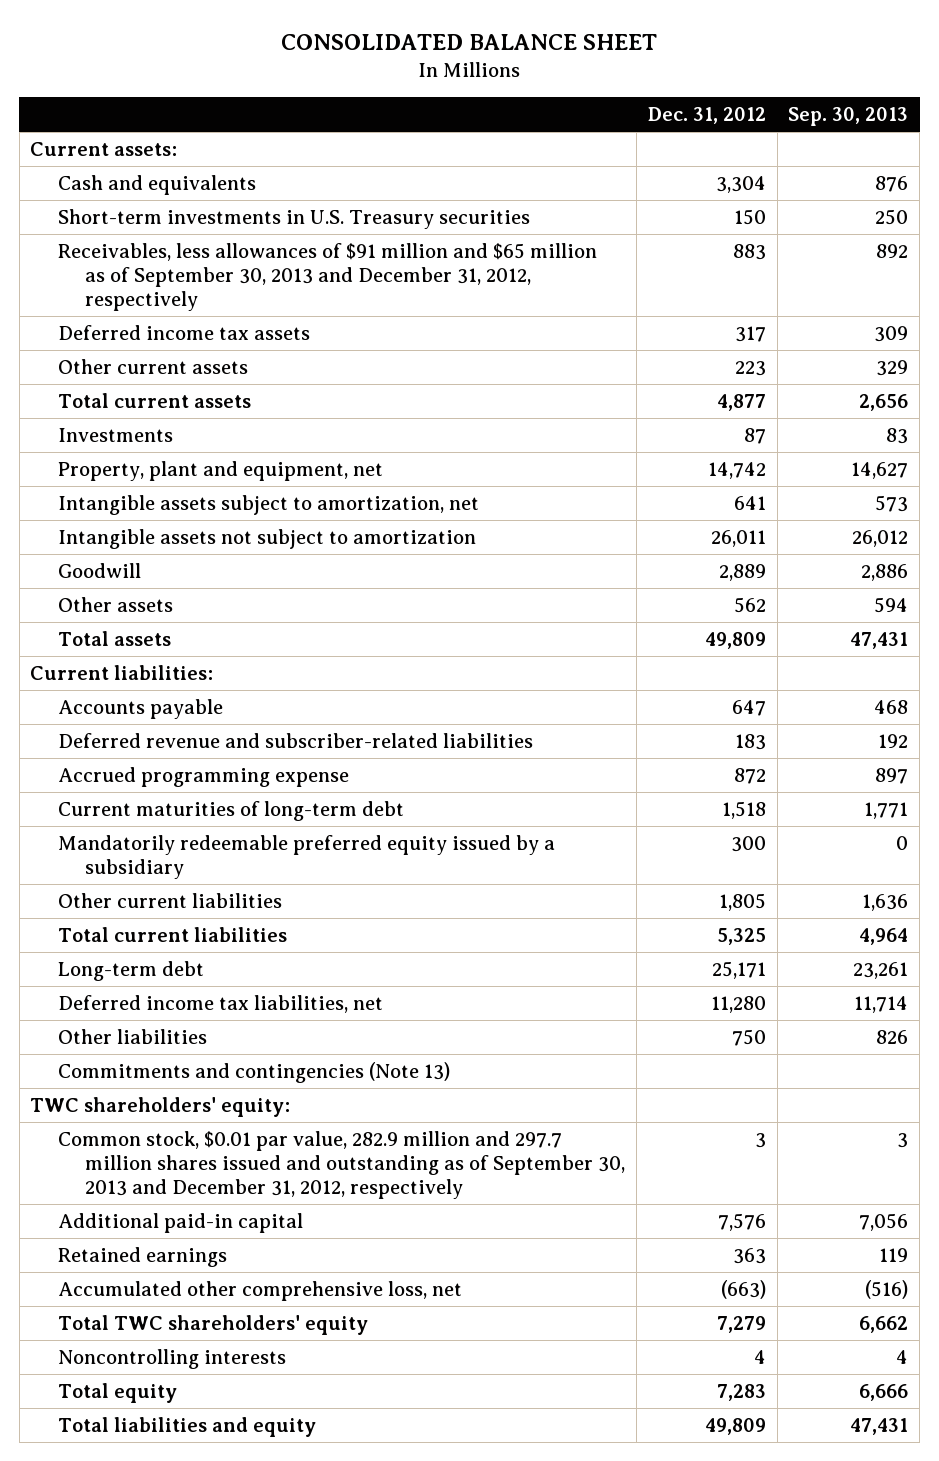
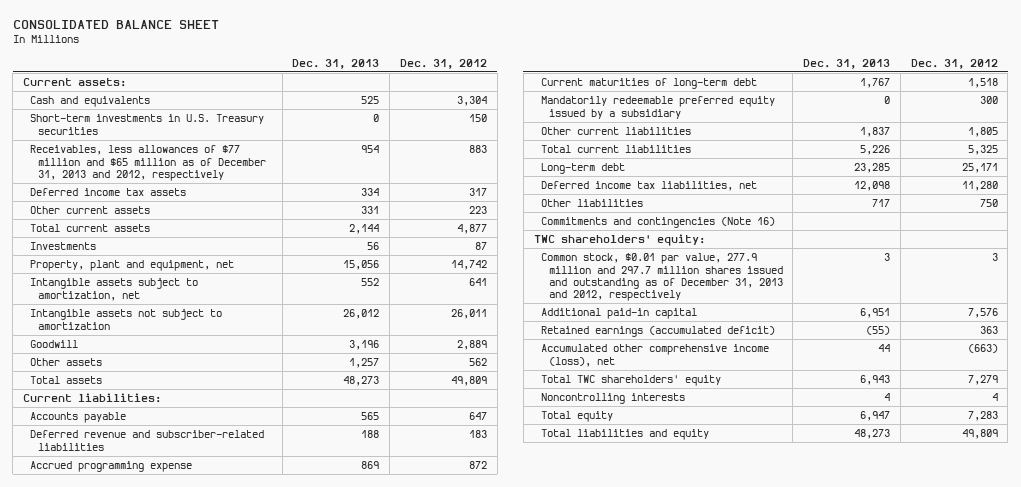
[788,107,909,127] Sep. 30, 2013 -> none
none -> [292,58,380,69] Dec. 31, 2013
[57,242,597,312] Receivables, less allowances of $91 million and $65 million as of September 30, 2013 and December 31, 2012, respectively -> [30,145,267,181] Receivables, less allowances of $77 million and $65 million as of December 31, 2013 and 2012, respectively
[57,1061,450,1083] Commitments and contingencies (Note 13) -> [541,217,776,229] Commitments and contingencies (Note 16)
[57,1130,626,1200] Common stock, $0.01 par value, 282.9 million and 297.7 million shares issued and outstanding as of September 30, 2013 and December 31, 2012, respectively -> [541,253,783,302] Common stock, $0.01 par value, 277.9 million and 297.7 million shares issued and outstanding as of December 31, 2013 and 2012, respectively
[57,1246,227,1267] Retained earnings -> [541,326,776,338] Retained earnings (accumulated deficit)
[57,1280,462,1301] Accumulated other comprehensive loss, net -> [541,344,770,367] Accumulated other comprehensive income (loss), net

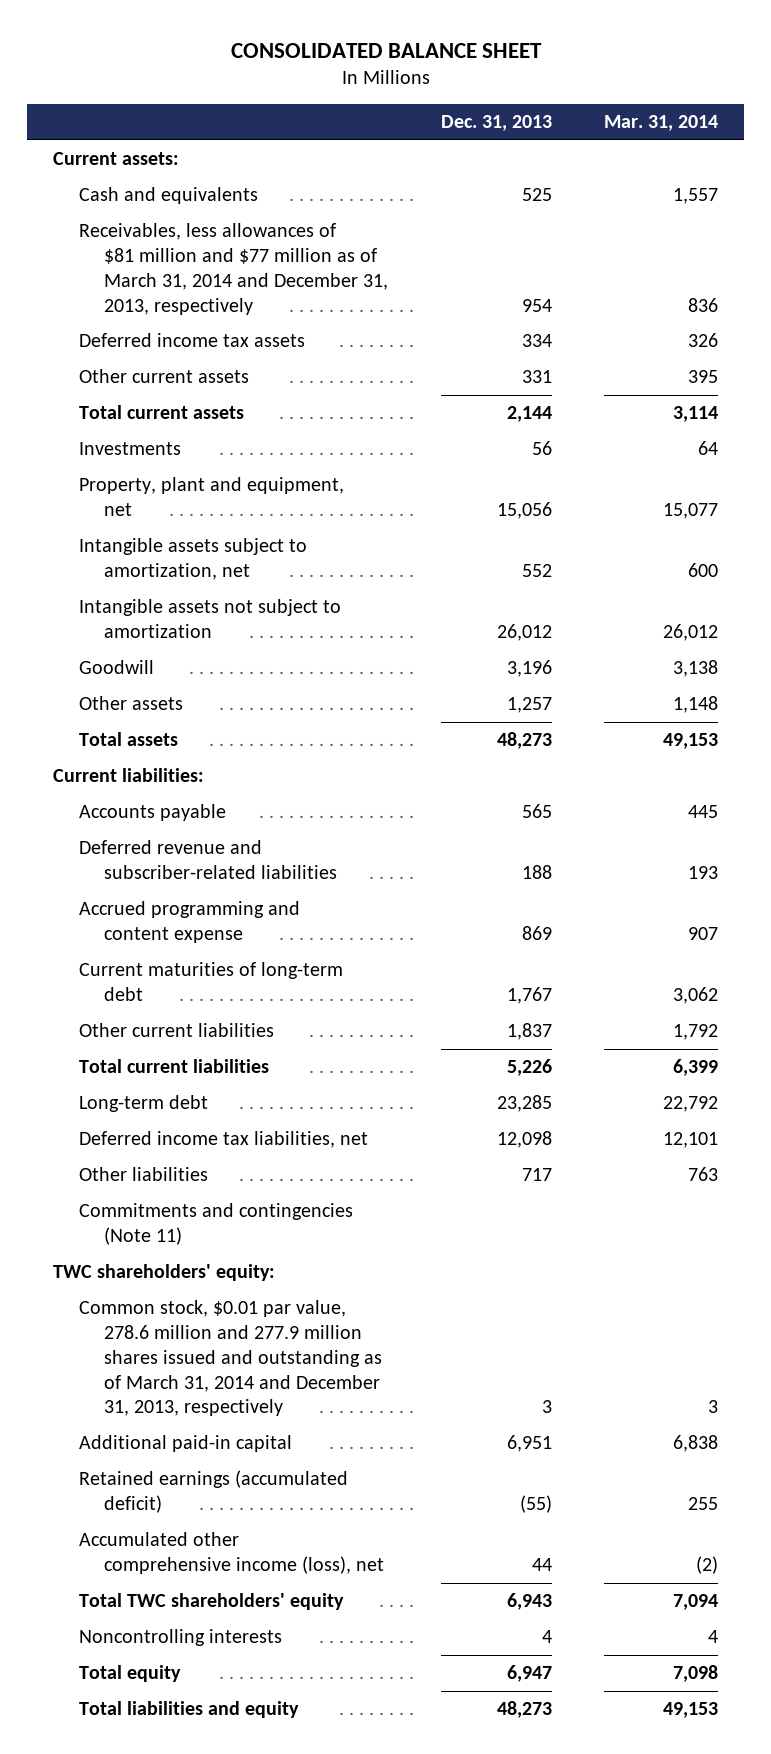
[399,58,487,69] Dec. 31, 2012 -> none
none -> [603,115,718,132] Mar. 31, 2014
[30,114,265,135] Short-term investments in U.S. Treasury securities -> none
[30,145,267,181] Receivables, less allowances of $77 million and $65 million as of December 31, 2013 and 2012, respectively -> [78,223,389,315] Receivables, less allowances of $81 million and $77 million as of March 31, 2014 and December 31, 2013, respectively
[30,461,193,473] Accrued programming expense -> [78,901,300,944] Accrued programming and content expense
[541,96,776,119] Mandatorily redeemable preferred equity issued by a subsidiary -> none
[541,217,776,229] Commitments and contingencies (Note 16) -> [78,1203,353,1246] Commitments and contingencies (Note 11)
[541,253,783,302] Common stock, $0.01 par value, 277.9 million and 297.7 million shares issued and outstanding as of December 31, 2013 and 2012, respectively -> [78,1300,383,1417] Common stock, $0.01 par value, 278.6 million and 277.9 million shares issued and outstanding as of March 31, 2014 and December 31, 2013, respectively

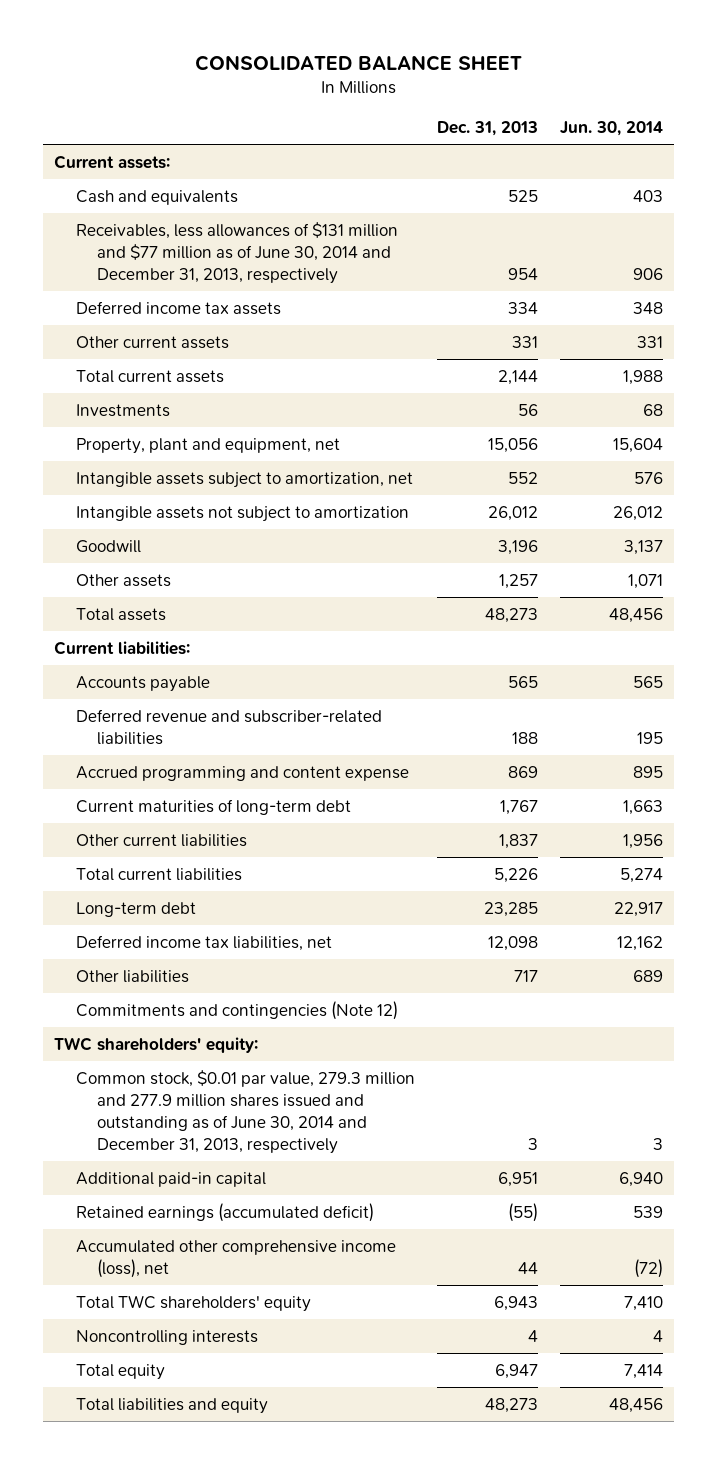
[603,115,718,132] Mar. 31, 2014 -> none
none -> [559,121,663,137] Jun. 30, 2014
[78,223,389,315] Receivables, less allowances of $81 million and $77 million as of March 31, 2014 and December 31, 2013, respectively -> [75,221,398,284] Receivables, less allowances of $131 million and $77 million as of June 30, 2014 and December 31, 2013, respectively
[78,1203,353,1246] Commitments and contingencies (Note 11) -> [75,1000,398,1020] Commitments and contingencies (Note 12)
[78,1300,383,1417] Common stock, $0.01 par value, 278.6 million and 277.9 million shares issued and outstanding as of March 31, 2014 and December 31, 2013, respectively -> [75,1069,415,1154] Common stock, $0.01 par value, 279.3 million and 277.9 million shares issued and outstanding as of June 30, 2014 and December 31, 2013, respectively

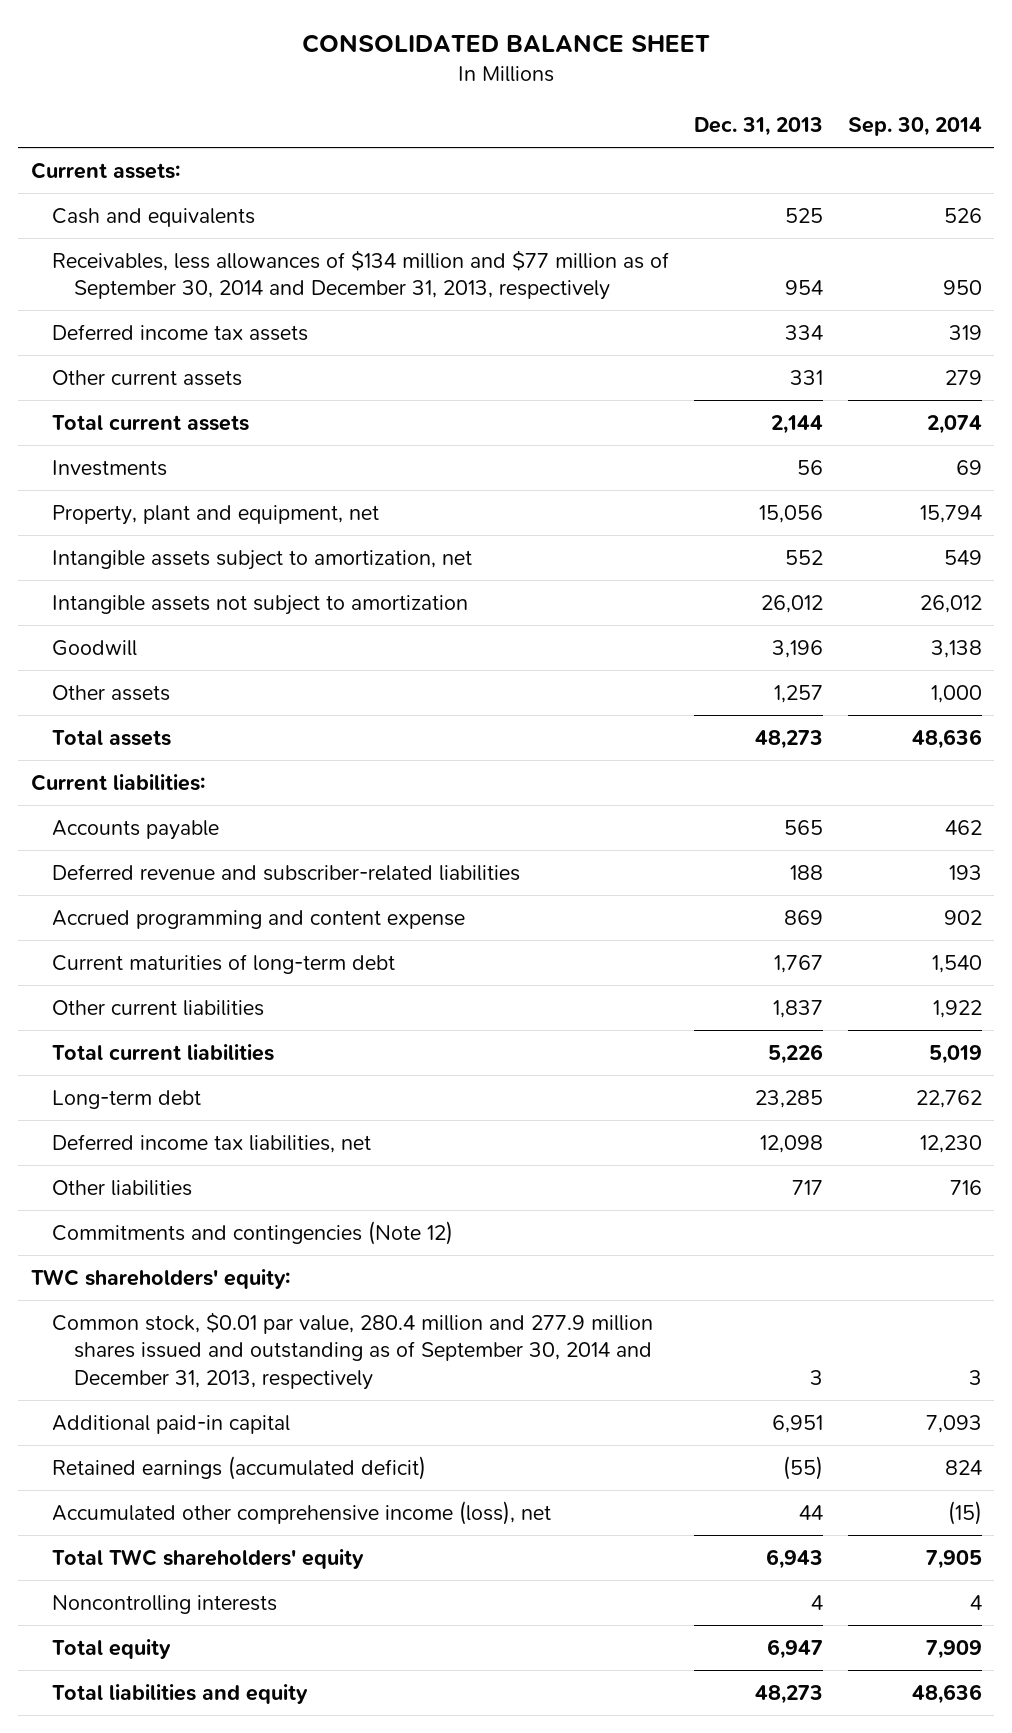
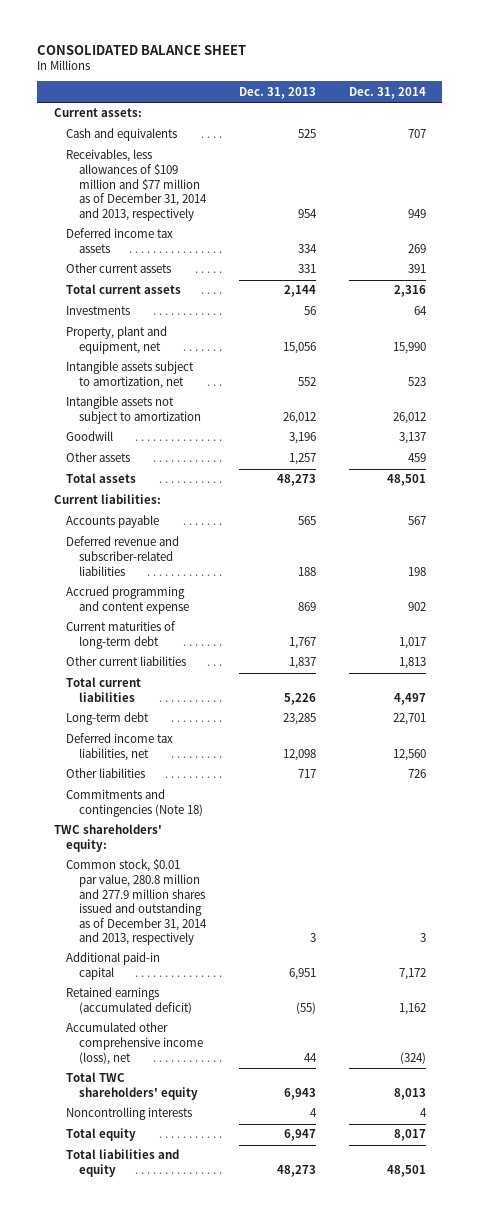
[847,117,982,137] Sep. 30, 2014 -> none
none -> [348,86,426,99] Dec. 31, 2014
[52,249,670,301] Receivables, less allowances of $134 million and $77 million as of September 30, 2014 and December 31, 2013, respectively -> [66,149,207,221] Receivables, less allowances of $109 million and $77 million as of December 31, 2014 and 2013, respectively
[52,1220,454,1245] Commitments and contingencies (Note 12) -> [66,789,203,817] Commitments and contingencies (Note 18)
[52,1311,654,1391] Common stock, $0.01 par value, 280.4 million and 277.9 million shares issued and outstanding as of September 30, 2014 and December 31, 2013, respectively -> [66,859,207,946] Common stock, $0.01 par value, 280.8 million and 277.9 million shares issued and outstanding as of December 31, 2014 and 2013, respectively

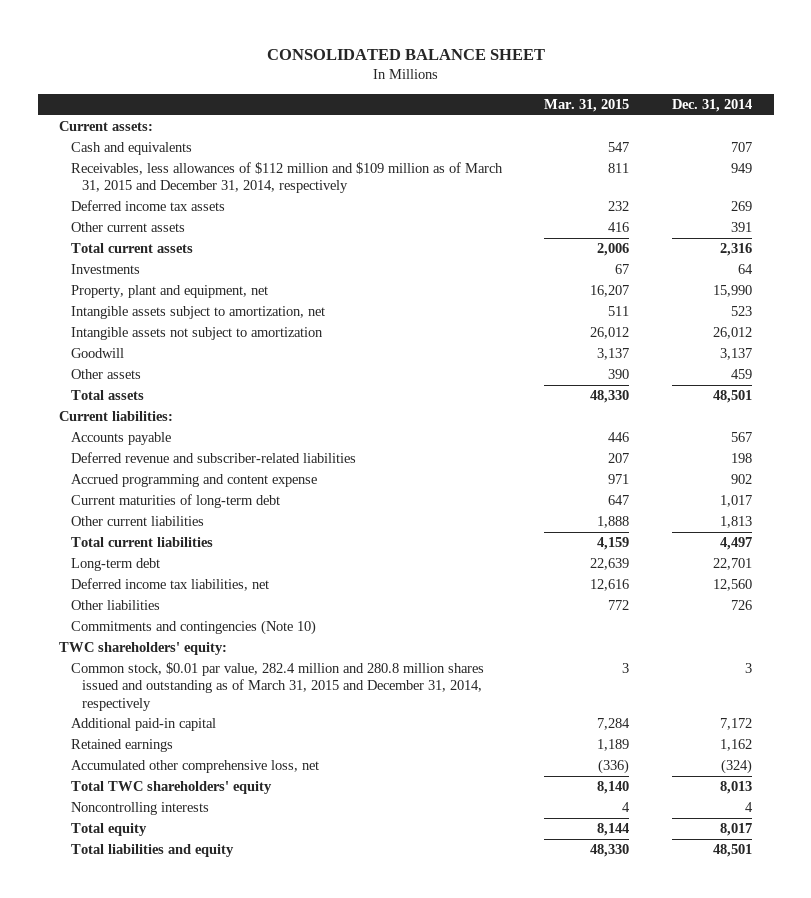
[238,86,316,99] Dec. 31, 2013 -> none
none -> [544,98,630,112] Mar. 31, 2015
[66,149,207,221] Receivables, less allowances of $109 million and $77 million as of December 31, 2014 and 2013, respectively -> [70,162,503,194] Receivables, less allowances of $112 million and $109 million as of March 31, 2015 and December 31, 2014, respectively
[66,789,203,817] Commitments and contingencies (Note 18) -> [70,620,316,636] Commitments and contingencies (Note 10)
[66,859,207,946] Common stock, $0.01 par value, 280.8 million and 277.9 million shares issued and outstanding as of December 31, 2014 and 2013, respectively -> [70,662,484,711] Common stock, $0.01 par value, 282.4 million and 280.8 million shares issued and outstanding as of March 31, 2015 and December 31, 2014, respectively
[66,987,192,1014] Retained earnings (accumulated deficit) -> [70,739,173,753] Retained earnings
[66,1022,203,1065] Accumulated other comprehensive income (loss), net -> [70,760,319,774] Accumulated other comprehensive loss, net

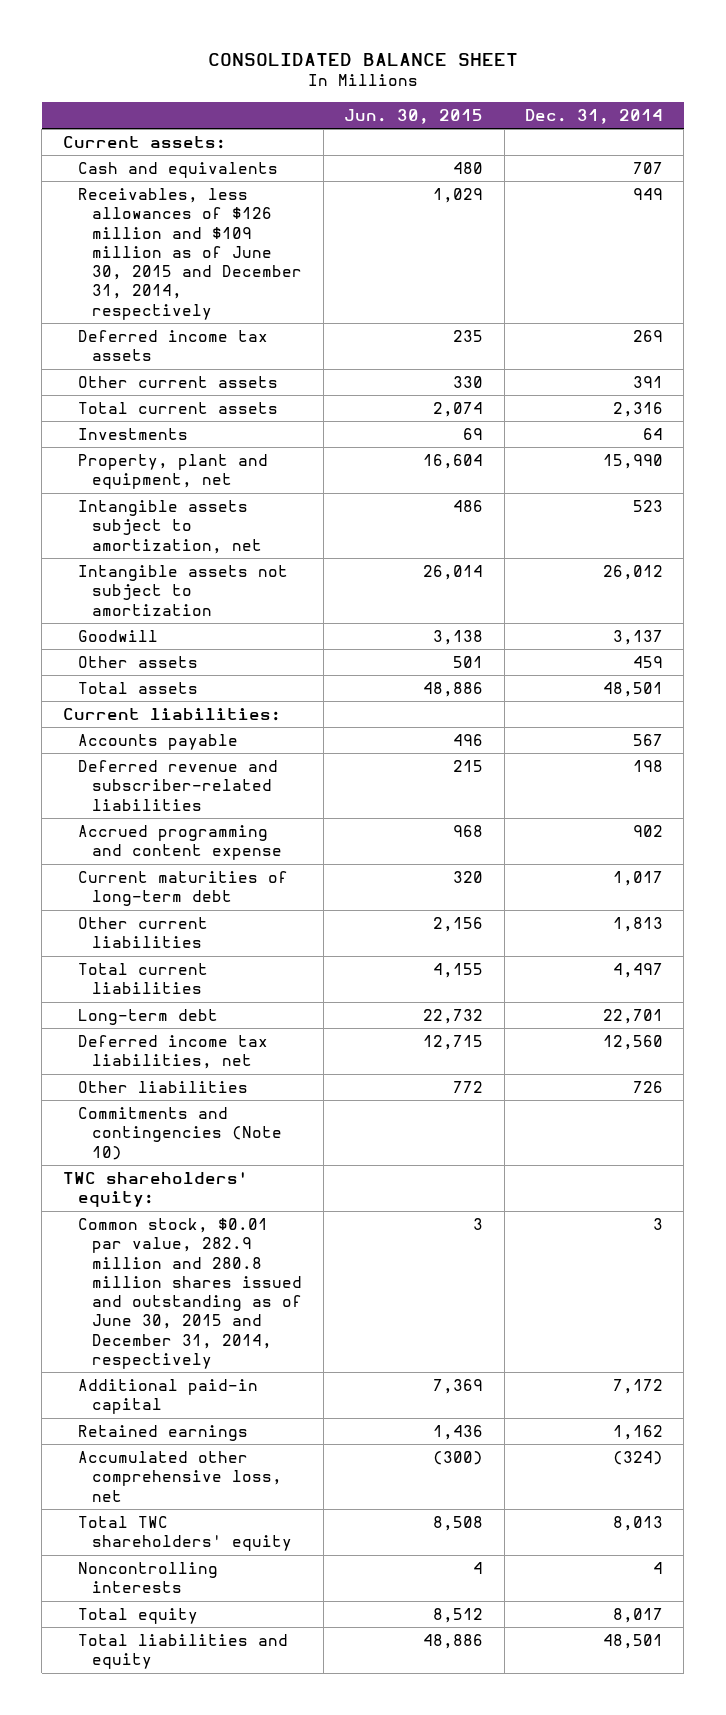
[544,98,630,112] Mar. 31, 2015 -> none
none -> [344,108,484,124] Jun. 30, 2015
[70,162,503,194] Receivables, less allowances of $112 million and $109 million as of March 31, 2015 and December 31, 2014, respectively -> [77,188,303,320] Receivables, less allowances of $126 million and $109 million as of June 30, 2015 and December 31, 2014, respectively
[70,662,484,711] Common stock, $0.01 par value, 282.4 million and 280.8 million shares issued and outstanding as of March 31, 2015 and December 31, 2014, respectively -> [77,1218,303,1369] Common stock, $0.01 par value, 282.9 million and 280.8 million shares issued and outstanding as of June 30, 2015 and December 31, 2014, respectively

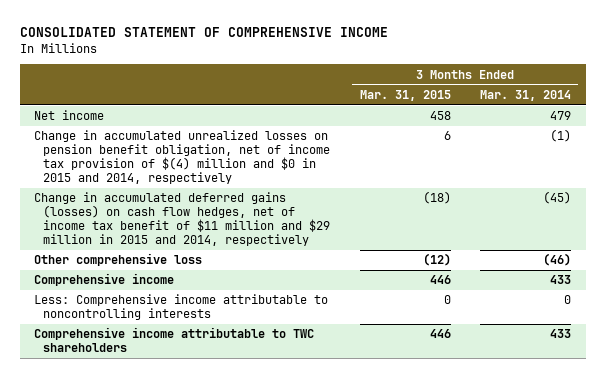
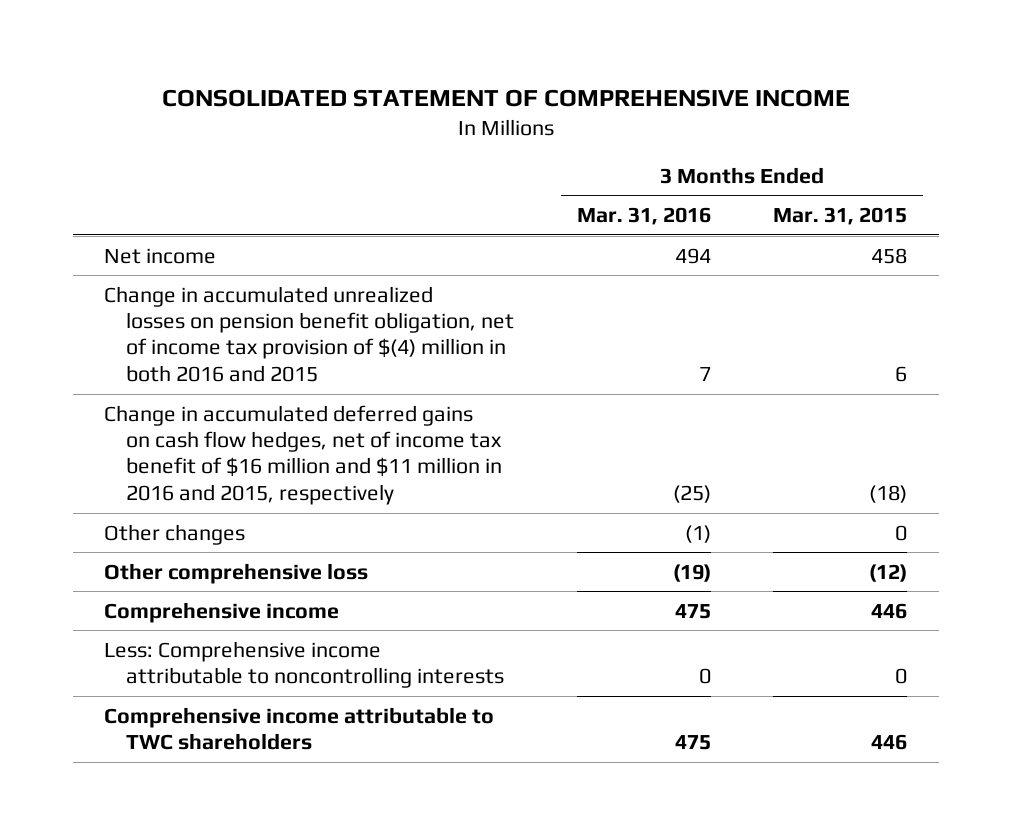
[479,89,571,101] Mar. 31, 2014 -> none
none -> [576,206,711,225] Mar. 31, 2016
[34,130,331,185] Change in accumulated unrealized losses on pension benefit obligation, net of income tax provision of $(4) million and $0 in 2015 and 2014, respectively -> [104,285,515,382] Change in accumulated unrealized losses on pension benefit obligation, net of income tax provision of $(4) million in both 2016 and 2015
[34,192,331,247] Change in accumulated deferred gains (losses) on cash flow hedges, net of income tax benefit of $11 million and $29 million in 2015 and 2014, respectively -> [104,404,503,505] Change in accumulated deferred gains on cash flow hedges, net of income tax benefit of $16 million and $11 million in 2016 and 2015, respectively
none -> [104,523,246,545] Other changes

